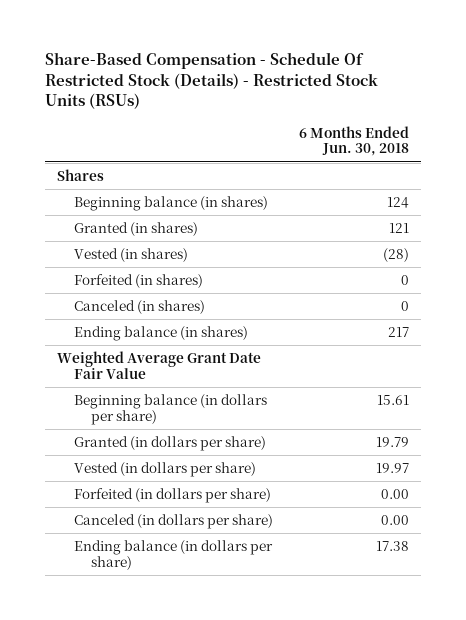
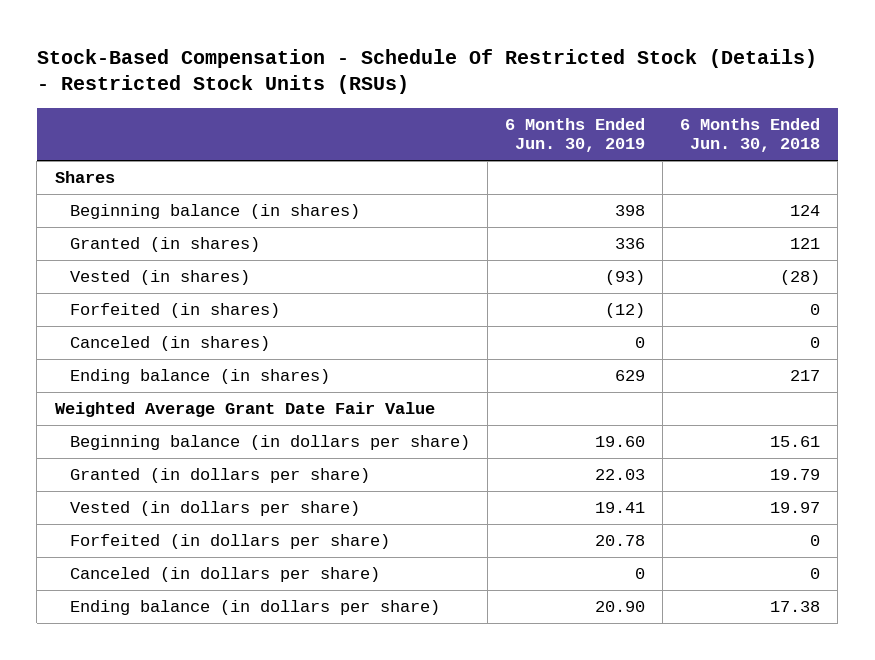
[44,52,378,110] Share-Based Compensation - Schedule Of Restricted Stock (Details) - Restricted Stock Units (RSUs) -> [36,48,817,95] Stock-Based Compensation - Schedule Of Restricted Stock (Details) - Restricted Stock Units (RSUs)
none -> [505,117,646,153] 6 Months Ended Jun. 30, 2019
[380,488,409,499] 0.00 -> [810,534,821,546] 0
[380,514,409,525] 0.00 -> [810,567,821,579] 0

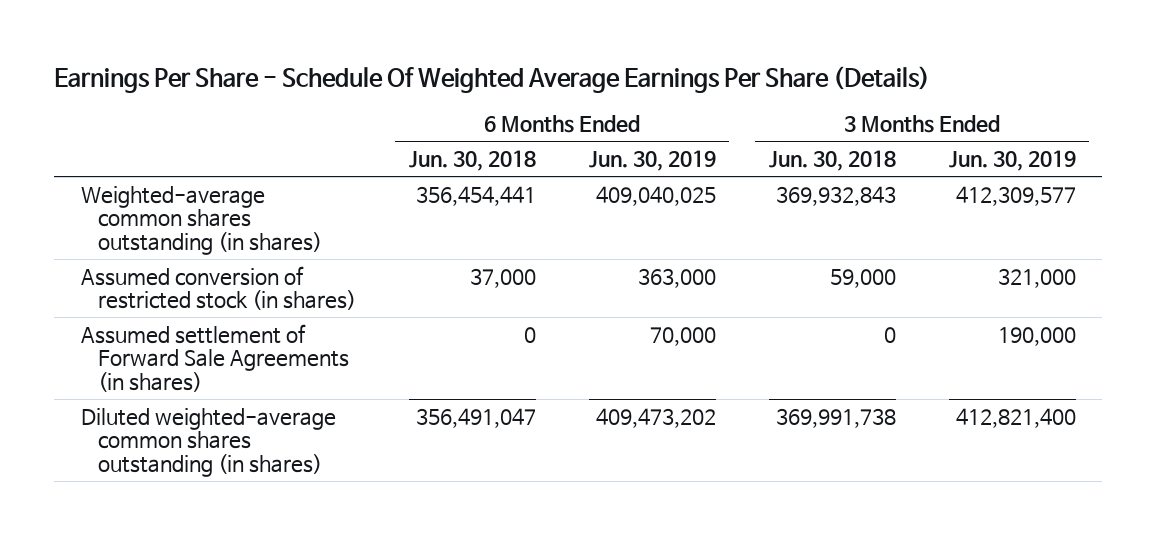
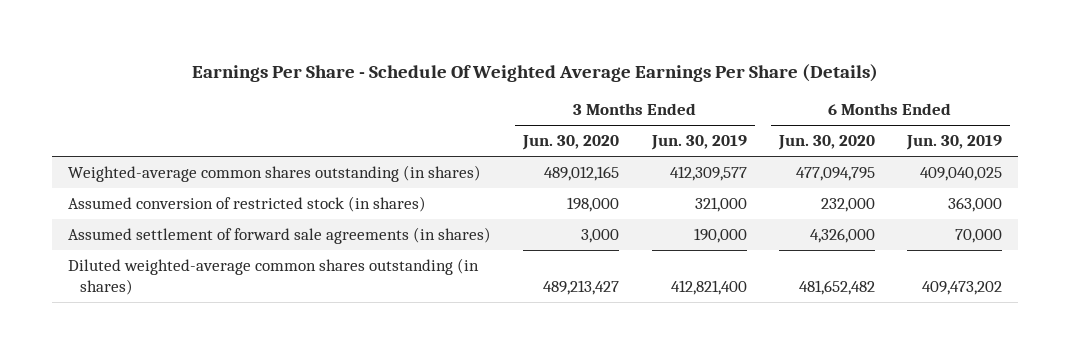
[408,149,536,171] Jun. 30, 2018 -> none
[768,149,896,171] Jun. 30, 2018 -> none
none -> [522,135,620,151] Jun. 30, 2020
none -> [777,135,875,151] Jun. 30, 2020
[80,323,349,392] Assumed settlement of Forward Sale Agreements (in shares) -> [68,227,492,245] Assumed settlement of forward sale agreements (in shares)

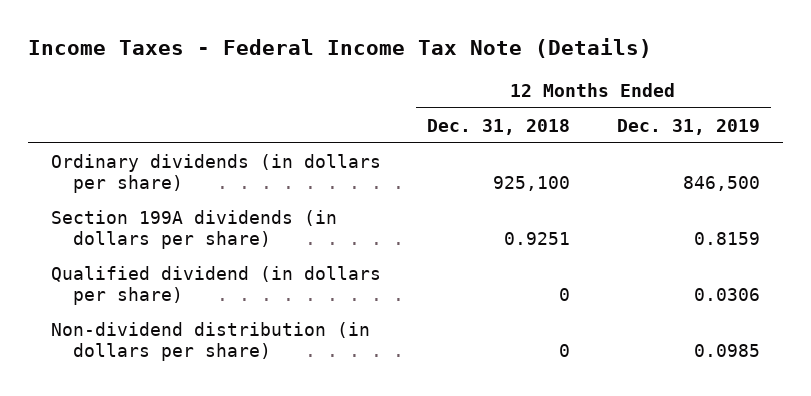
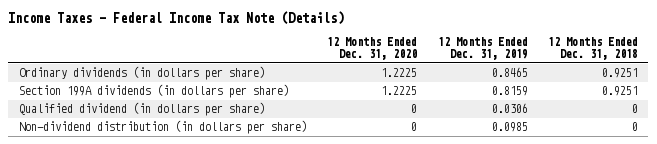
none -> [327,37,418,61] 12 Months Ended Dec. 31, 2020
[493,176,571,192] 925,100 -> [602,68,639,79] 0.9251
[682,176,760,192] 846,500 -> [491,67,528,78] 0.8465

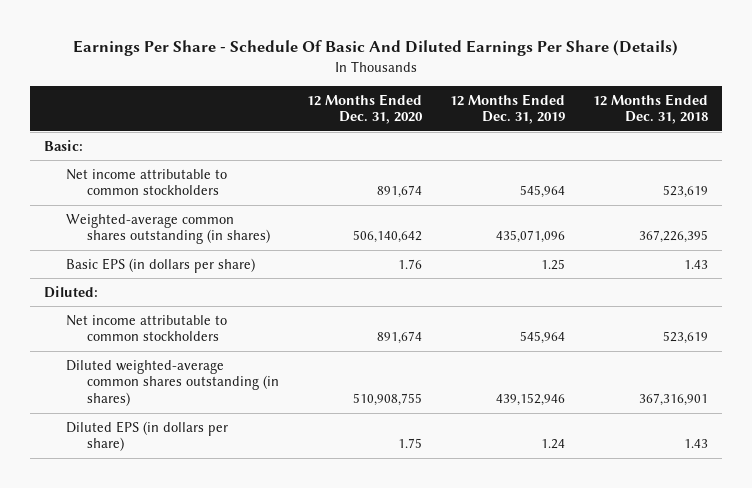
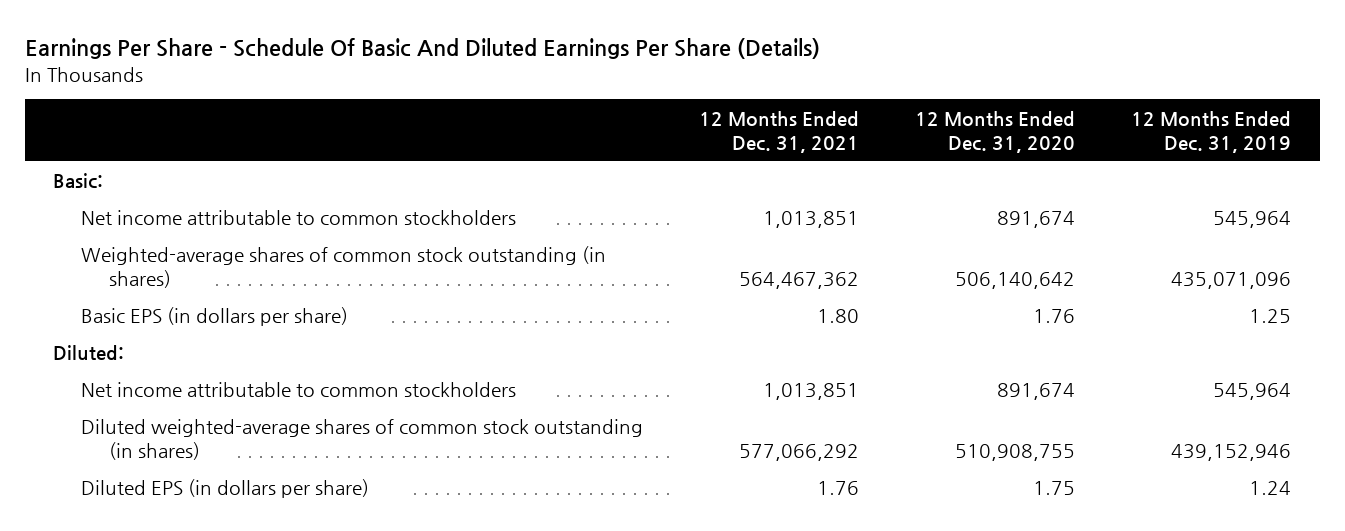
[592,93,708,125] 12 Months Ended Dec. 31, 2018 -> none
none -> [699,110,860,153] 12 Months Ended Dec. 31, 2021
[65,213,271,245] Weighted-average common shares outstanding (in shares) -> [81,246,607,289] Weighted-average shares of common stock outstanding (in shares)
[65,359,280,407] Diluted weighted-average common shares outstanding (in shares) -> [81,419,644,461] Diluted weighted-average shares of common stock outstanding (in shares)

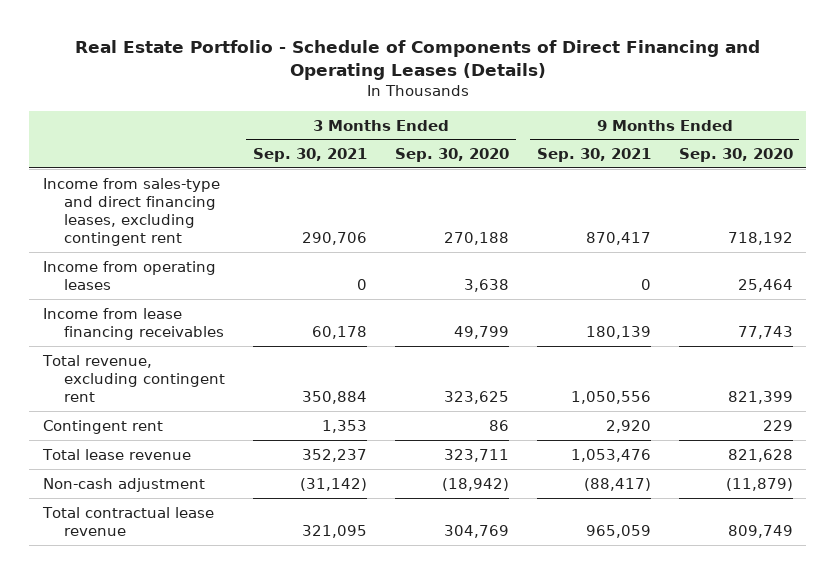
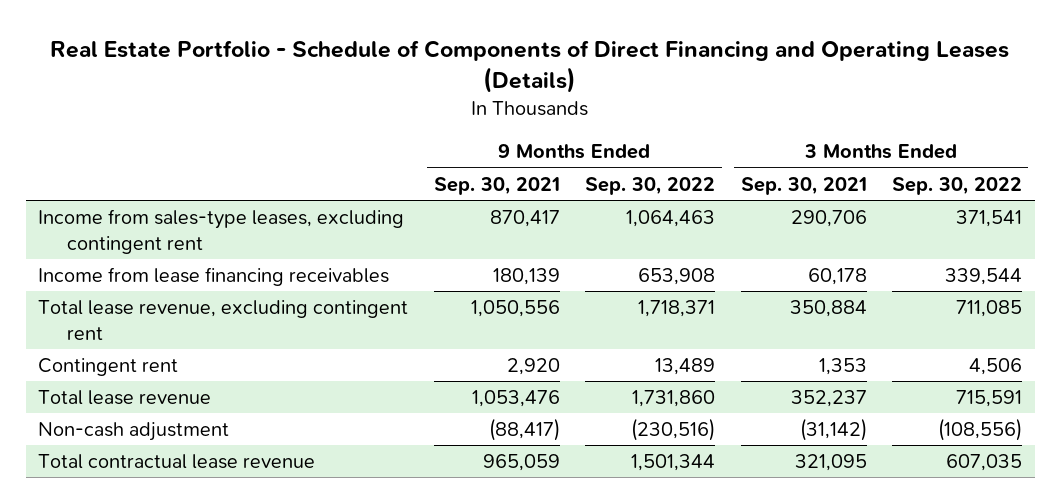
[394,148,509,163] Sep. 30, 2020 -> none
[678,148,793,163] Sep. 30, 2020 -> none
none -> [585,176,716,195] Sep. 30, 2022
none -> [891,176,1022,195] Sep. 30, 2022
[43,260,217,290] Income from operating leases -> none
[43,177,221,246] Income from sales-type and direct financing leases, excluding contingent rent -> [38,209,405,254] Income from sales-type leases, excluding contingent rent
[42,354,226,402] Total revenue, excluding contingent rent -> [38,300,409,340] Total lease revenue, excluding contingent rent

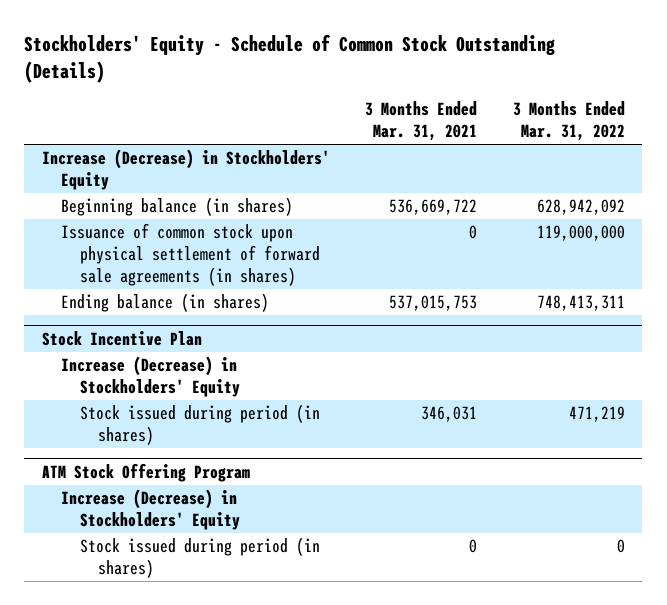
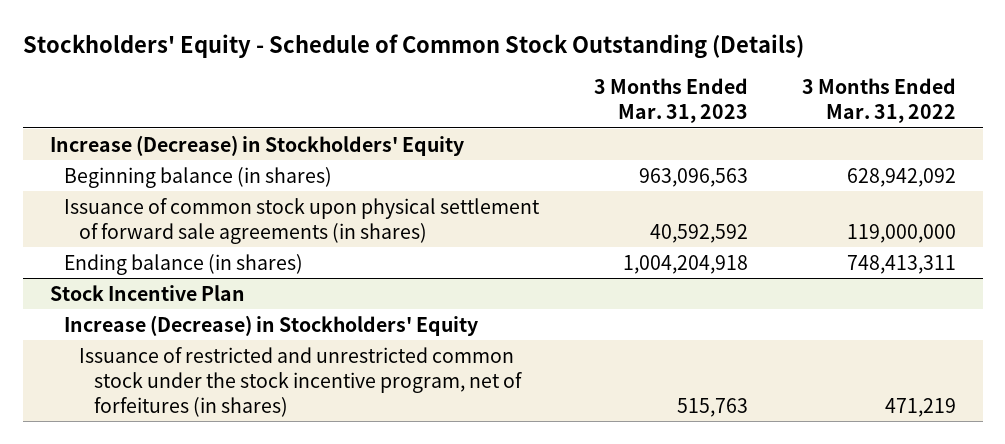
[365,101,478,142] 3 Months Ended Mar. 31, 2021 -> none
none -> [593,78,748,124] 3 Months Ended Mar. 31, 2023
[42,463,251,483] ATM Stock Offering Program -> none
[60,489,240,531] Increase (Decrease) in Stockholders' Equity -> none
[79,537,320,579] Stock issued during period (in shares) -> none
[79,404,320,446] Stock issued during period (in shares) -> [79,346,523,417] Issuance of restricted and unrestricted common stock under the stock incentive program, net of forfeitures (in shares)

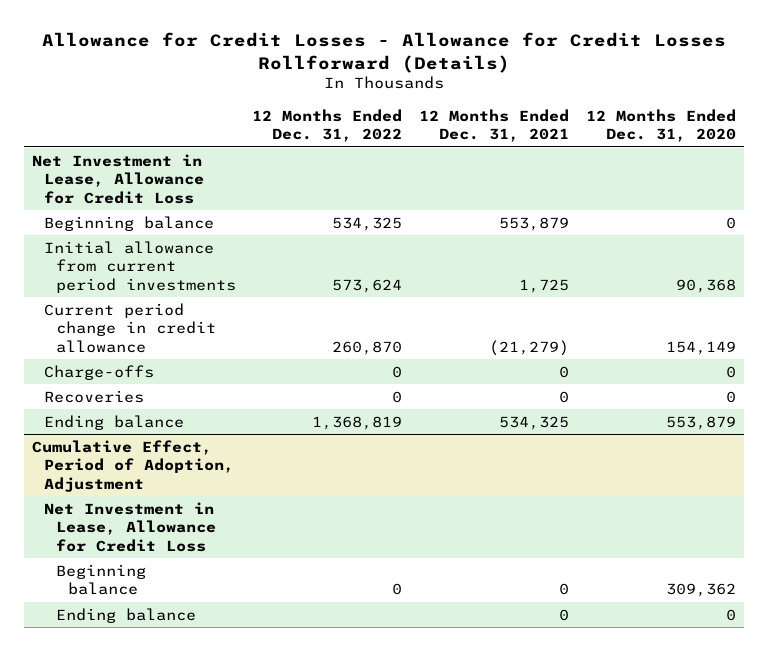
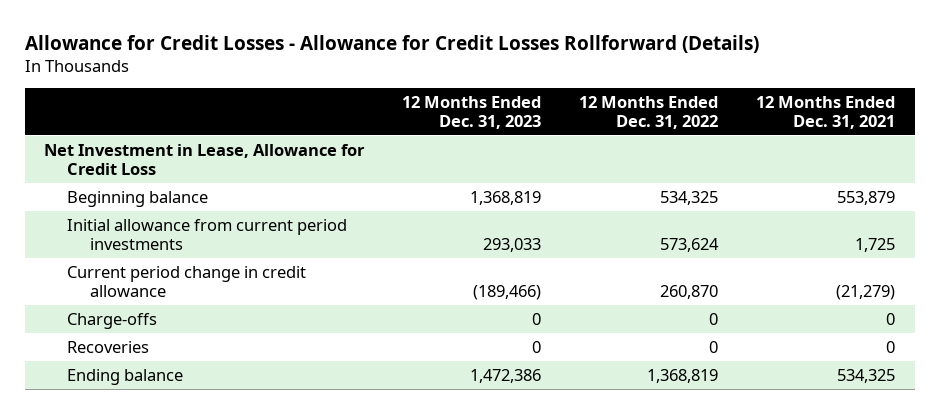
[585,108,736,143] 12 Months Ended Dec. 31, 2020 -> none
none -> [401,95,541,129] 12 Months Ended Dec. 31, 2023
[31,439,234,492] Cumulative Effect, Period of Adoption, Adjustment -> none
[43,501,216,552] Net Investment in Lease, Allowance for Credit Loss -> none
[55,563,146,596] Beginning balance -> none
[55,607,196,623] Ending balance -> none

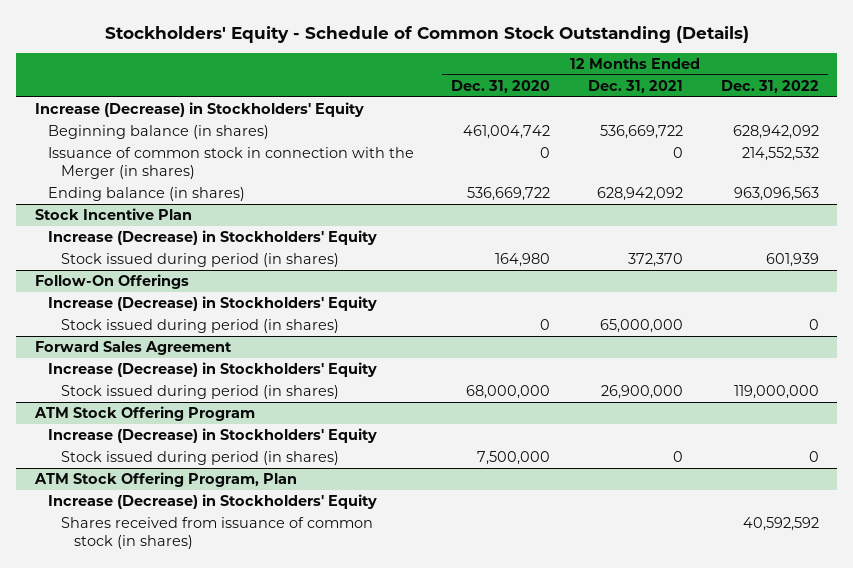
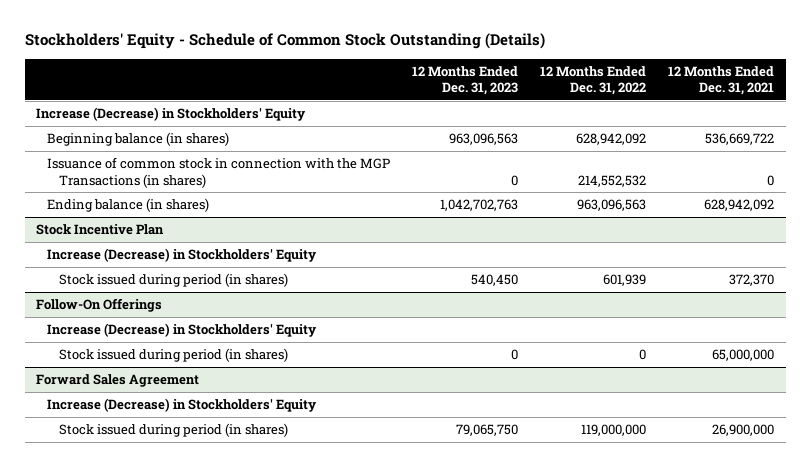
[451,79,551,93] Dec. 31, 2020 -> none
none -> [412,65,519,96] 12 Months Ended Dec. 31, 2023
[47,147,414,180] Issuance of common stock in connection with the Merger (in shares) -> [47,157,391,188] Issuance of common stock in connection with the MGP Transactions (in shares)
[33,406,255,422] ATM Stock Offering Program -> none
[47,428,377,444] Increase (Decrease) in Stockholders' Equity -> none
[61,451,340,466] Stock issued during period (in shares) -> none
[33,472,297,488] ATM Stock Offering Program, Plan -> none
[47,494,377,510] Increase (Decrease) in Stockholders' Equity -> none
[61,517,374,550] Shares received from issuance of common stock (in shares) -> none

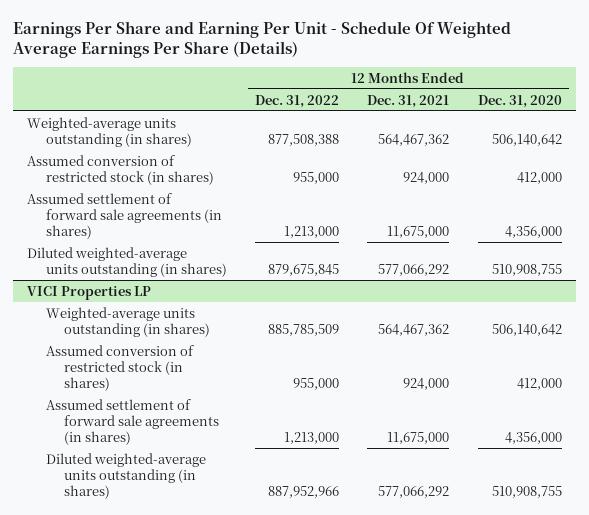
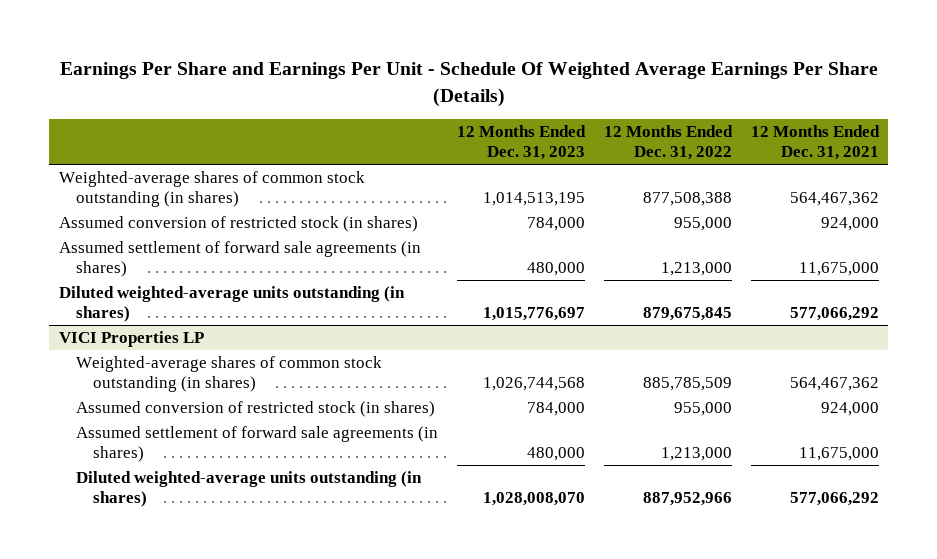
[13,20,512,58] Earnings Per Share and Earning Per Unit - Schedule Of Weighted Average Earnings Per Share (Details) -> [59,62,878,107] Earnings Per Share and Earnings Per Unit - Schedule Of Weighted Average Earnings Per Share (Details)
[477,94,562,108] Dec. 31, 2020 -> none
none -> [456,125,586,160] 12 Months Ended Dec. 31, 2023
[27,116,192,147] Weighted-average units outstanding (in shares) -> [58,171,365,208] Weighted-average shares of common stock outstanding (in shares)
[45,306,210,337] Weighted-average units outstanding (in shares) -> [75,356,382,393] Weighted-average shares of common stock outstanding (in shares)

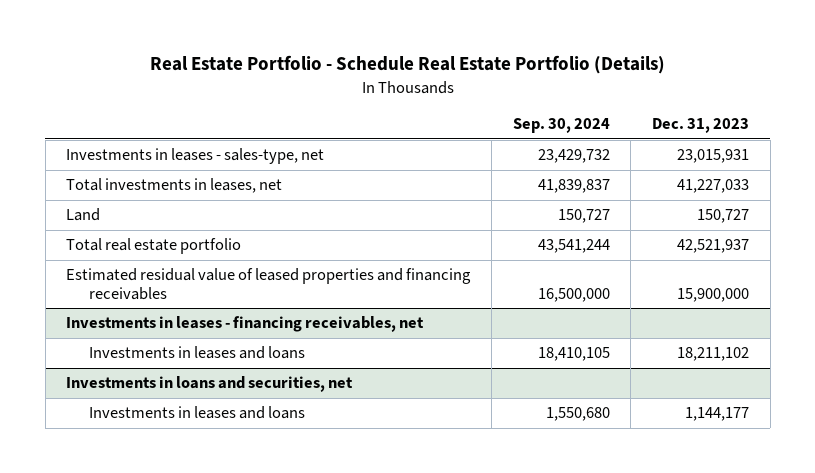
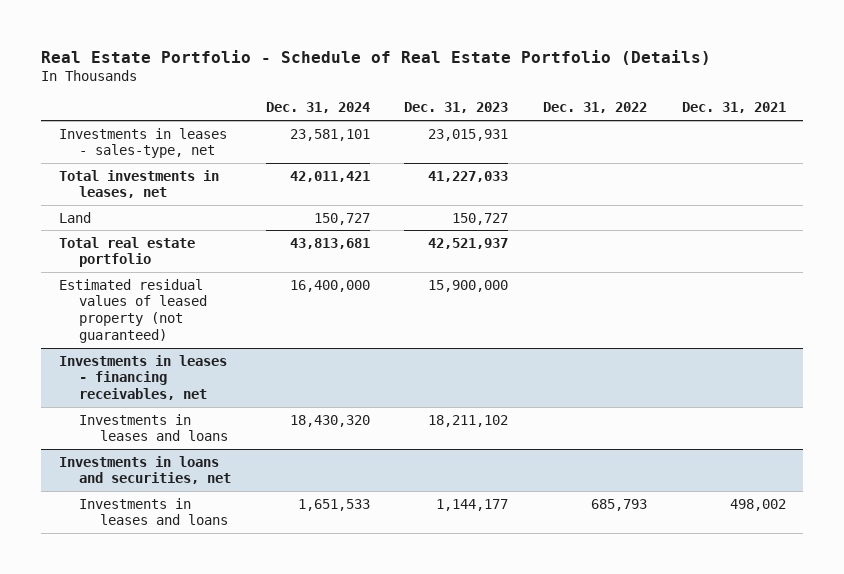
[149,55,665,75] Real Estate Portfolio - Schedule Real Estate Portfolio (Details) -> [41,49,712,65] Real Estate Portfolio - Schedule of Real Estate Portfolio (Details)
[512,118,610,134] Sep. 30, 2024 -> none
none -> [265,102,370,114] Dec. 31, 2024
none -> [543,102,648,114] Dec. 31, 2022
none -> [681,102,786,114] Dec. 31, 2021
[66,268,472,301] Estimated residual value of leased properties and financing receivables -> [58,278,208,343] Estimated residual values of leased property (not guaranteed)

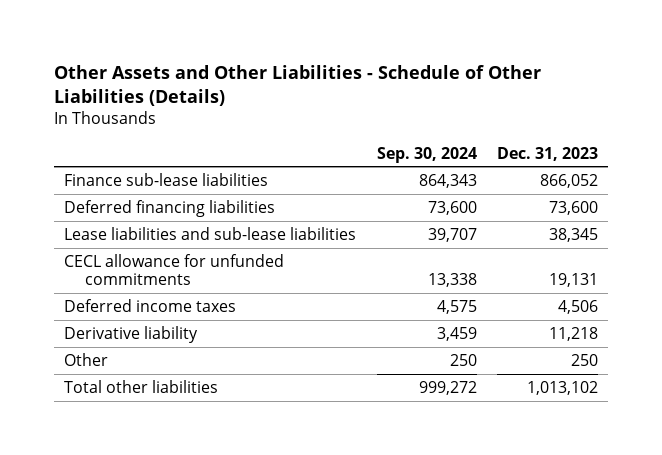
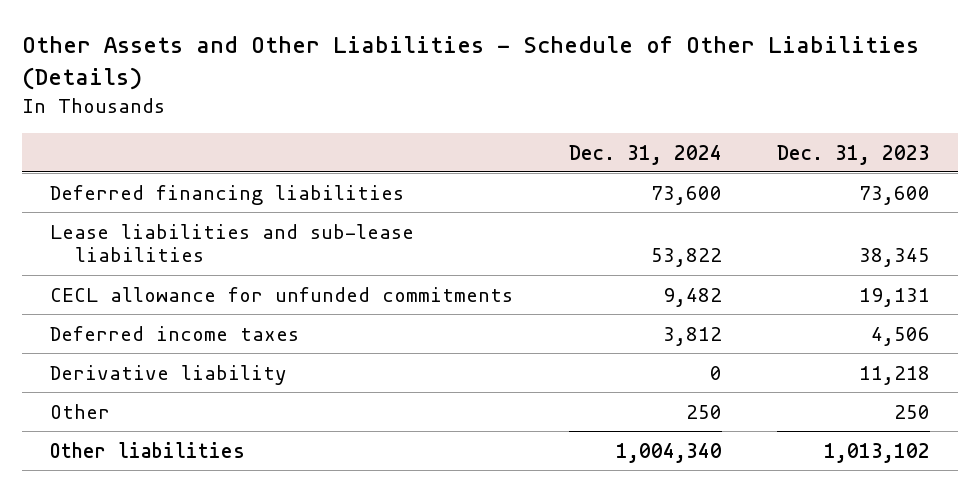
[376,146,477,163] Sep. 30, 2024 -> none
none -> [568,144,722,165] Dec. 31, 2024
[64,172,269,186] Finance sub-lease liabilities -> none
[64,379,219,393] Total other liabilities -> [49,441,245,458] Other liabilities

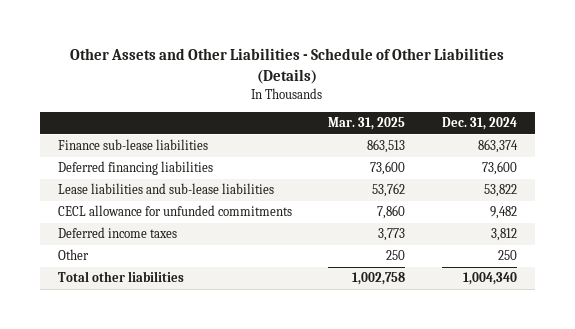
[777,144,931,165] Dec. 31, 2023 -> none
none -> [328,117,406,131] Mar. 31, 2025
none -> [58,139,209,151] Finance sub-lease liabilities
[49,364,287,385] Derivative liability -> none
[49,441,245,458] Other liabilities -> [58,271,185,283] Total other liabilities

